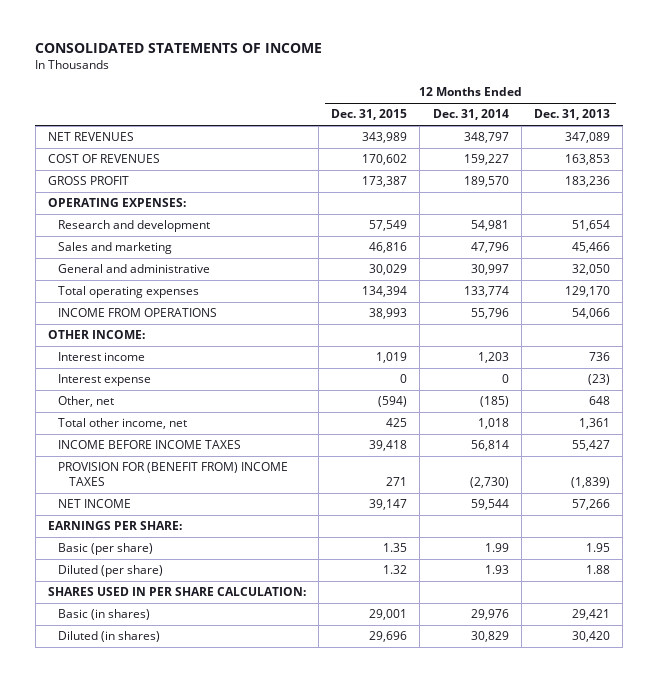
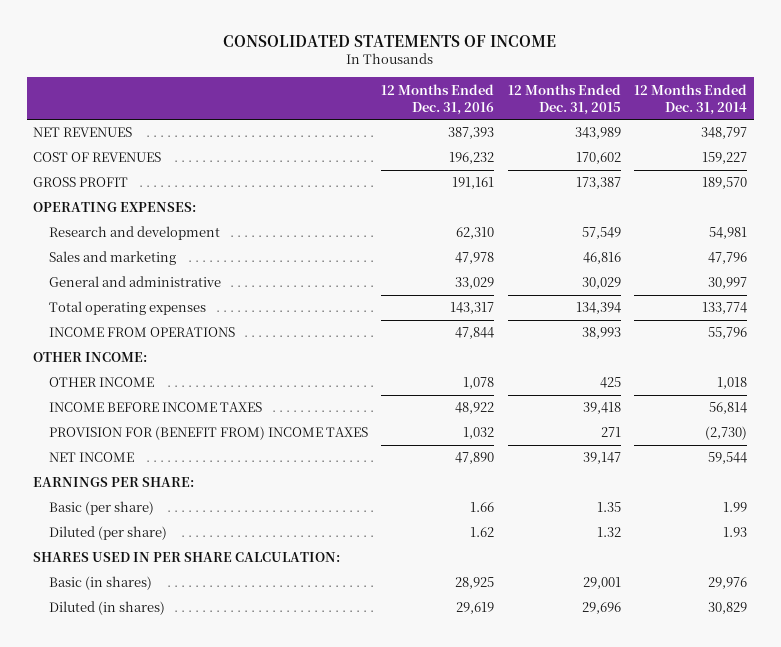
[533,109,610,121] Dec. 31, 2013 -> none
none -> [381,83,495,115] 12 Months Ended Dec. 31, 2016
[58,352,146,362] Interest income -> none
[58,374,152,387] Interest expense -> none
[58,396,115,408] Other, net -> none
[58,418,188,430] Total other income, net -> [48,377,154,388] OTHER INCOME

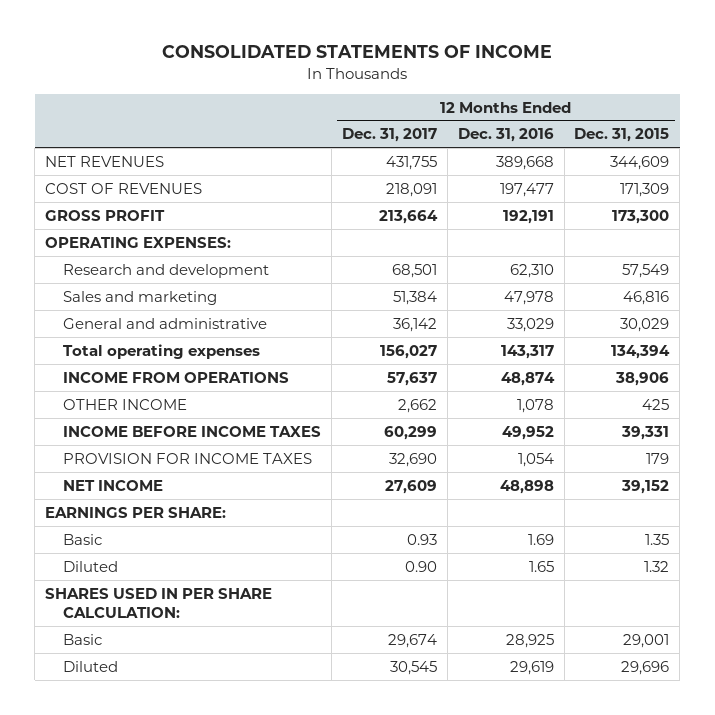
[634,83,748,115] 12 Months Ended Dec. 31, 2014 -> none
none -> [342,128,438,143] Dec. 31, 2017
[448,127,495,140] 387,393 -> [495,155,554,170] 389,668
[574,127,621,140] 343,989 -> [610,155,670,170] 344,609
[449,152,495,165] 196,232 -> [499,182,554,197] 197,477
[575,152,621,165] 170,602 -> [620,182,670,197] 171,309
[452,177,495,190] 191,161 -> [502,209,554,224] 192,191
[575,177,621,190] 173,387 -> [612,209,670,224] 173,300
[33,352,148,363] OTHER INCOME: -> none
[455,327,495,340] 47,844 -> [500,371,555,386] 48,874
[581,327,621,340] 38,993 -> [615,371,670,386] 38,906
[455,402,495,415] 48,922 -> [501,425,554,440] 49,952
[582,402,621,415] 39,418 -> [621,425,670,440] 39,331
[48,426,368,441] PROVISION FOR (BENEFIT FROM) INCOME TAXES -> [63,452,313,464] PROVISION FOR INCOME TAXES
[463,427,495,440] 1,032 -> [517,452,554,467] 1,054
[600,427,621,438] 271 -> [646,452,670,464] 179
[455,452,495,465] 47,890 -> [499,479,554,494] 48,898
[582,452,621,465] 39,147 -> [621,479,670,494] 39,152
[48,501,154,516] Basic (per share) -> [63,533,103,545] Basic
[470,502,495,513] 1.66 -> [527,533,554,545] 1.69
[48,526,167,541] Diluted (per share) -> [63,560,119,572] Diluted
[470,527,495,538] 1.62 -> [528,560,554,572] 1.65
[48,576,152,591] Basic (in shares) -> [63,633,103,645] Basic
[48,601,165,616] Diluted (in shares) -> [63,660,119,672] Diluted

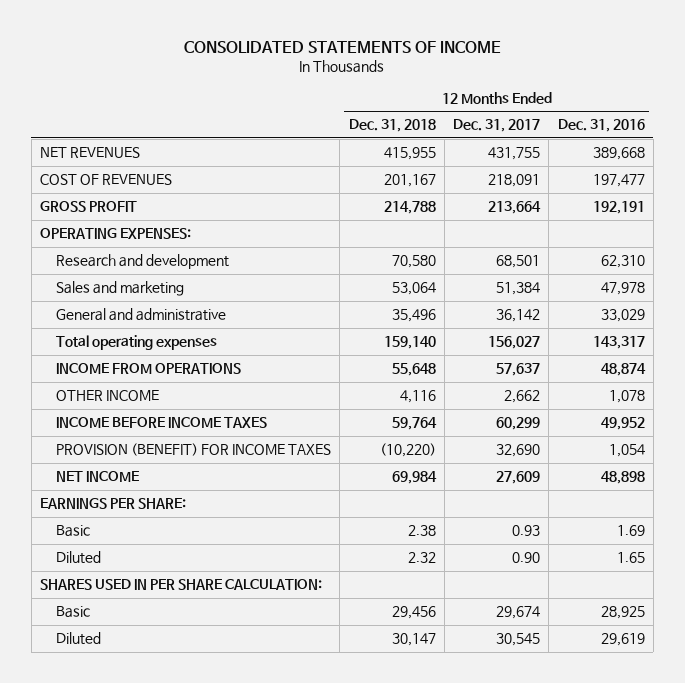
[574,128,670,143] Dec. 31, 2015 -> none
none -> [348,119,436,133] Dec. 31, 2018
[63,452,313,464] PROVISION FOR INCOME TAXES -> [56,443,332,457] PROVISION (BENEFIT) FOR INCOME TAXES

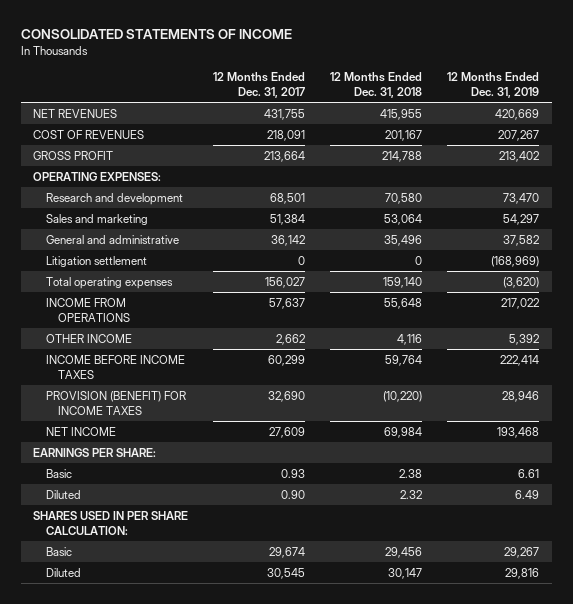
[557,119,645,133] Dec. 31, 2016 -> none
none -> [447,71,540,98] 12 Months Ended Dec. 31, 2019
none -> [45,255,147,267] Litigation settlement

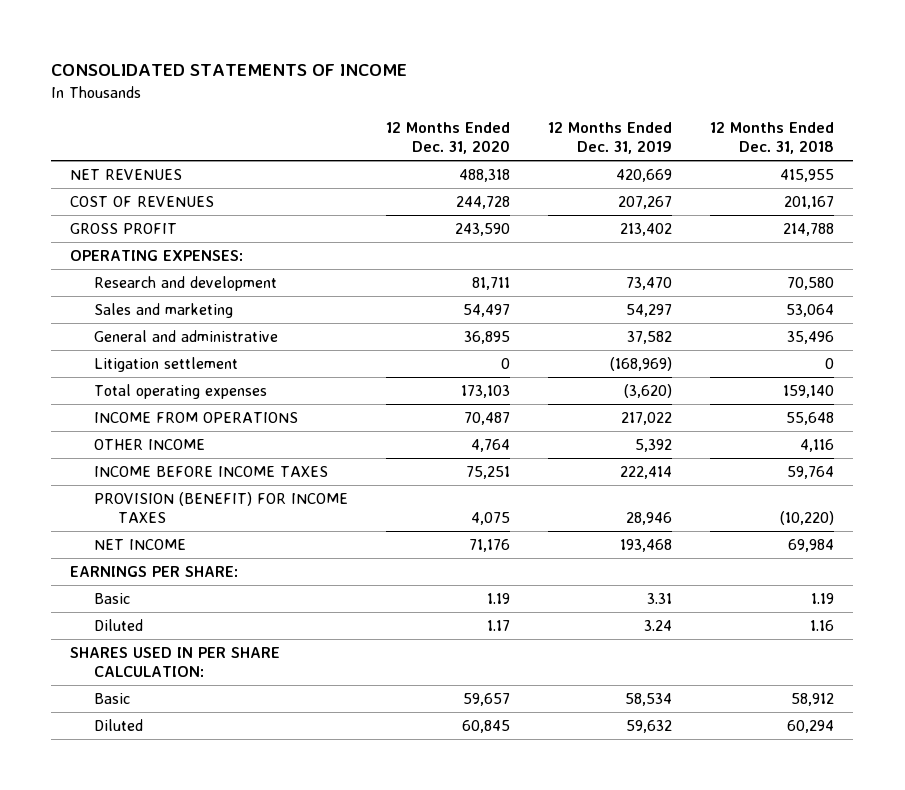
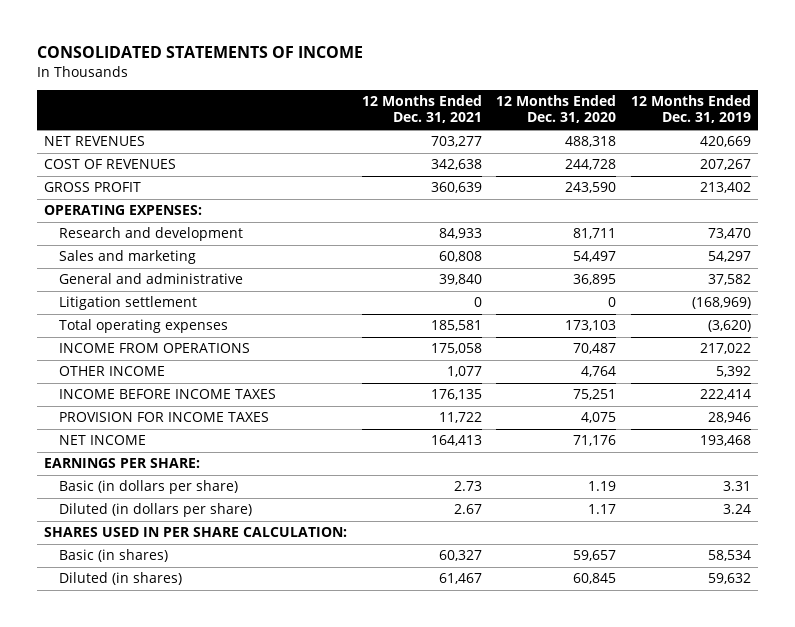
[710,121,835,154] 12 Months Ended Dec. 31, 2018 -> none
none -> [361,95,482,124] 12 Months Ended Dec. 31, 2021
[94,492,349,524] PROVISION (BENEFIT) FOR INCOME TAXES -> [59,412,270,423] PROVISION FOR INCOME TAXES
[94,593,131,605] Basic -> [59,480,239,495] Basic (in dollars per share)
[94,619,144,632] Diluted -> [59,503,253,518] Diluted (in dollars per share)
[94,693,131,705] Basic -> [59,549,169,563] Basic (in shares)
[94,719,144,732] Diluted -> [59,572,183,586] Diluted (in shares)

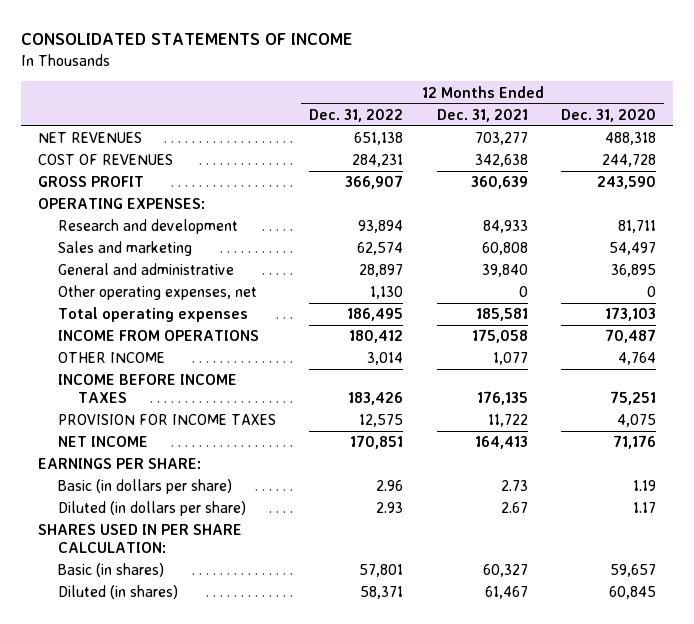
[630,95,751,124] 12 Months Ended Dec. 31, 2019 -> none
none -> [309,108,404,122] Dec. 31, 2022
[59,296,198,311] Litigation settlement -> none
none -> [58,285,258,301] Other operating expenses, net

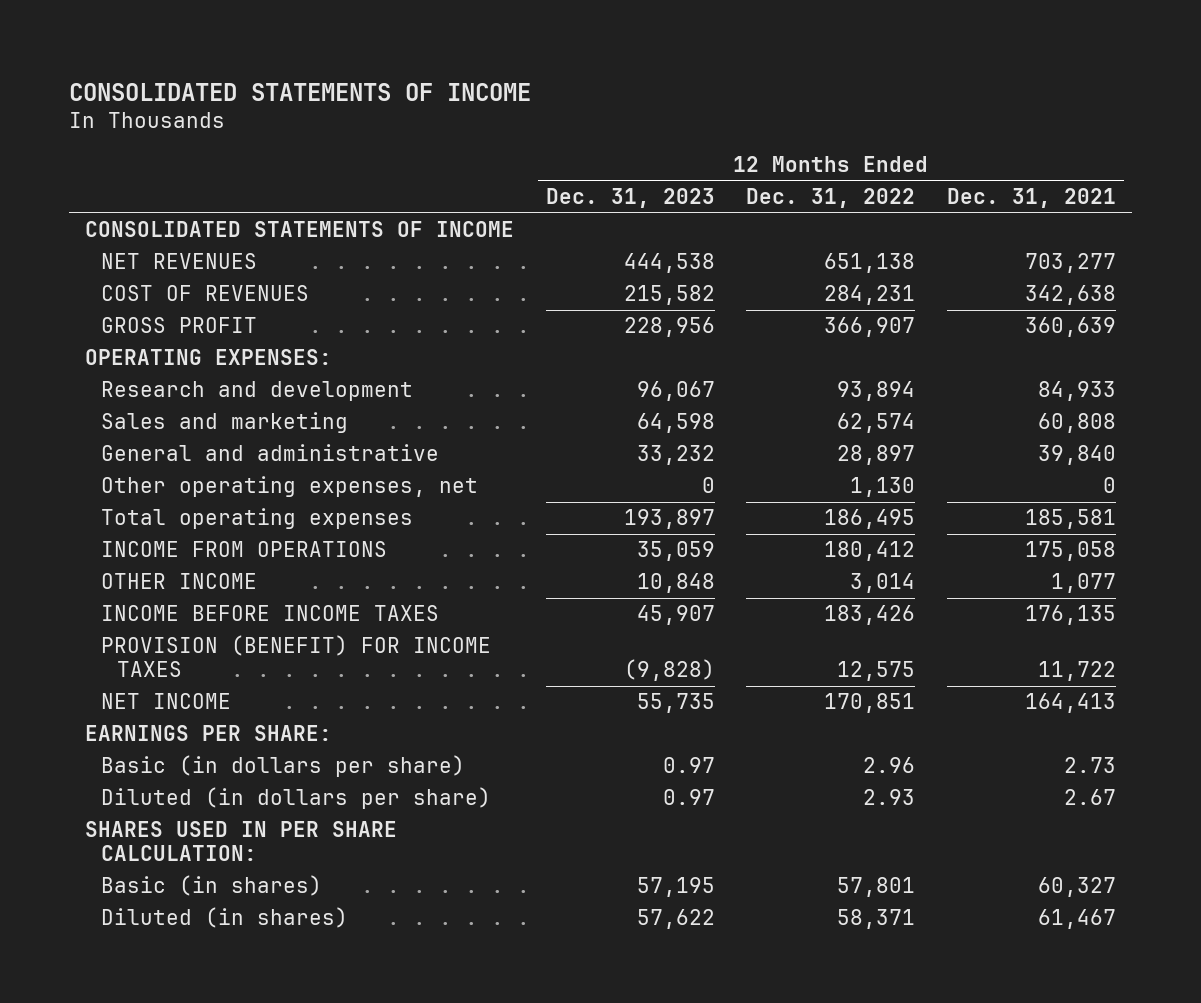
[561,108,657,122] Dec. 31, 2020 -> none
none -> [545,188,715,209] Dec. 31, 2023
none -> [85,221,515,238] CONSOLIDATED STATEMENTS OF INCOME
[58,414,277,426] PROVISION FOR INCOME TAXES -> [101,635,492,678] PROVISION (BENEFIT) FOR INCOME TAXES

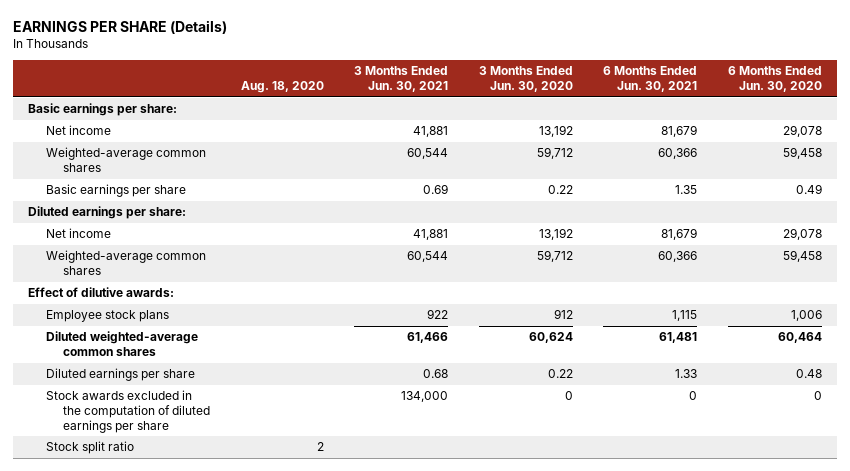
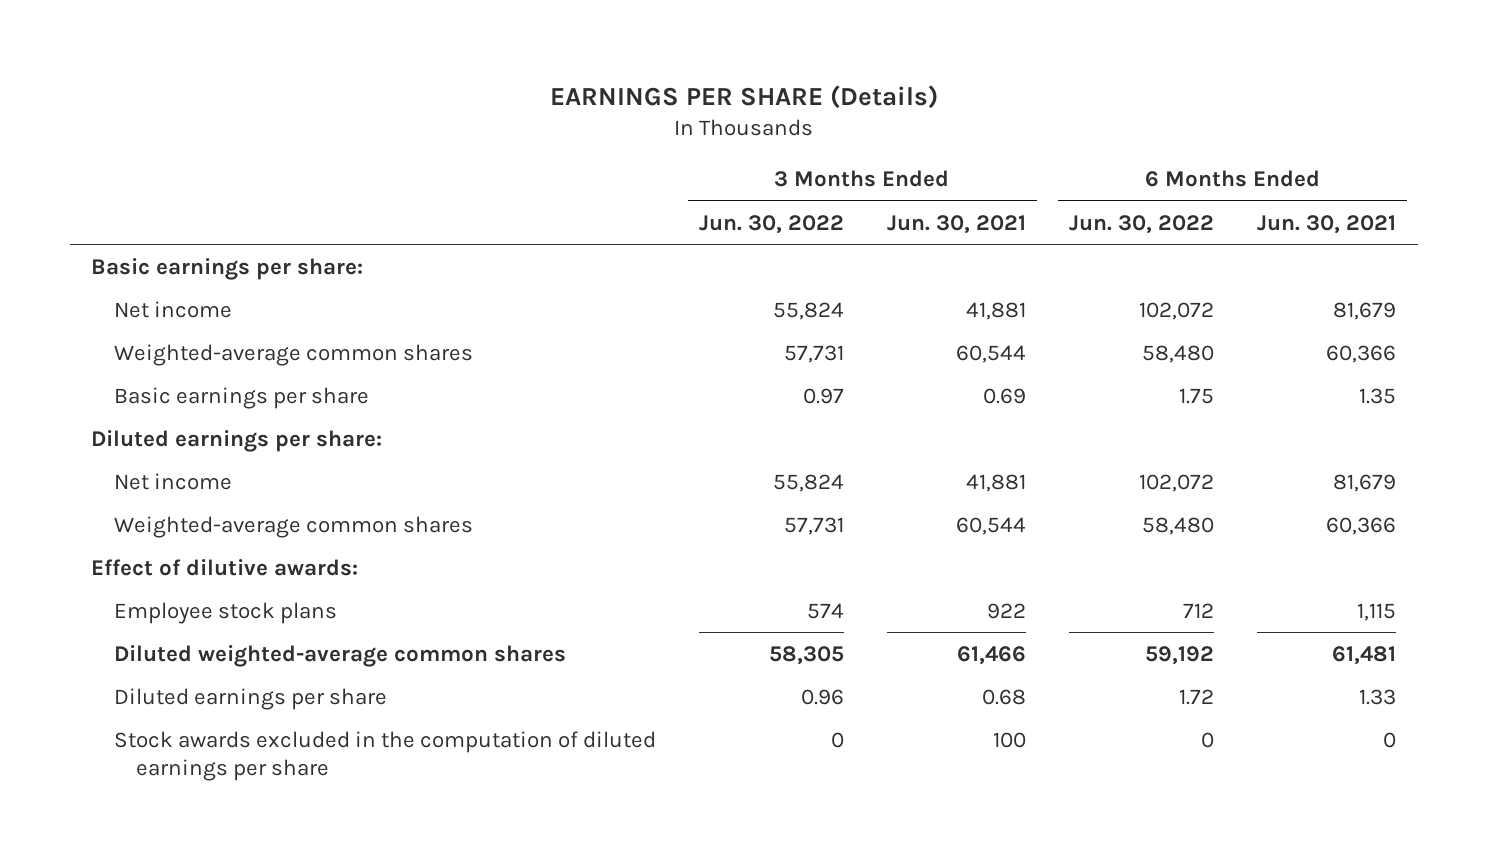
[240,81,324,94] Aug. 18, 2020 -> none
[478,66,573,93] 3 Months Ended Jun. 30, 2020 -> none
[727,66,822,93] 6 Months Ended Jun. 30, 2020 -> none
none -> [698,214,844,234] Jun. 30, 2022
none -> [1069,214,1215,234] Jun. 30, 2022
[45,441,134,455] Stock split ratio -> none
[401,391,449,403] 134,000 -> [993,731,1027,748] 100

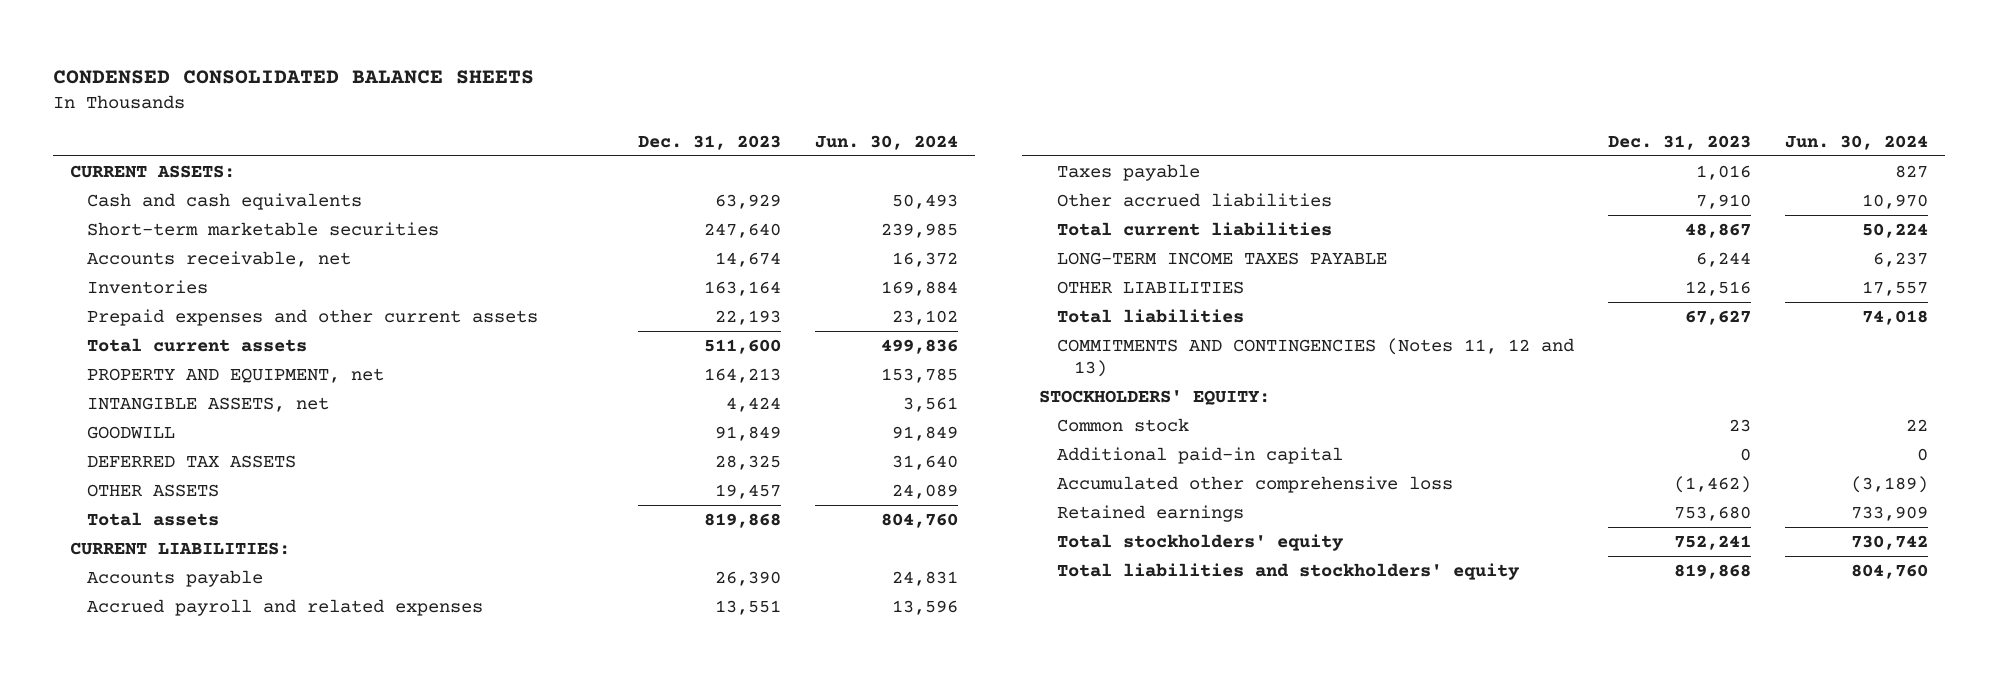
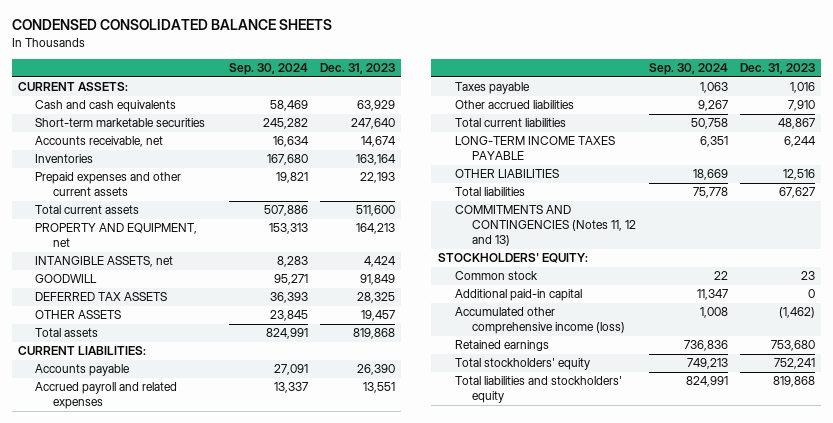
[815,134,959,150] Jun. 30, 2024 -> none
none -> [228,63,308,76] Sep. 30, 2024
[1056,475,1453,493] Accumulated other comprehensive loss -> [454,307,626,335] Accumulated other comprehensive income (loss)

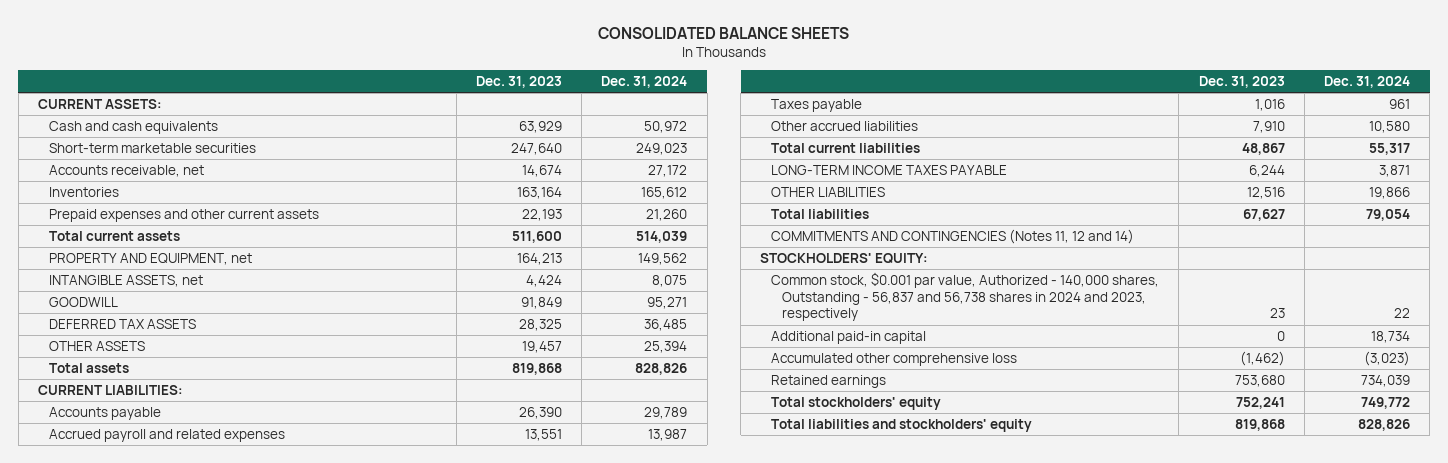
[11,19,332,31] CONDENSED CONSOLIDATED BALANCE SHEETS -> [597,26,849,39] CONSOLIDATED BALANCE SHEETS
[228,63,308,76] Sep. 30, 2024 -> none
none -> [601,76,688,89] Dec. 31, 2024
[454,205,637,247] COMMITMENTS AND CONTINGENCIES (Notes 11, 12 and 13) -> [771,228,1135,244] COMMITMENTS AND CONTINGENCIES (Notes 11, 12 and 14)
[454,271,538,281] Common stock -> [771,271,1160,322] Common stock, $0.001 par value, Authorized - 140,000 shares, Outstanding - 56,837 and 56,738 shares in 2024 and 2023, respectively
[454,307,626,335] Accumulated other comprehensive income (loss) -> [771,352,1018,366] Accumulated other comprehensive loss

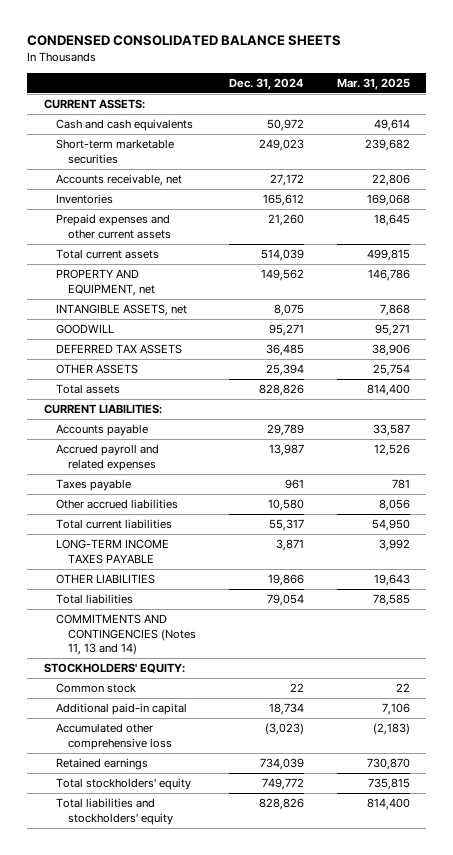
[597,26,849,39] CONSOLIDATED BALANCE SHEETS -> [27,35,342,47] CONDENSED CONSOLIDATED BALANCE SHEETS
[476,76,563,89] Dec. 31, 2023 -> none
none -> [336,77,410,90] Mar. 31, 2025
[771,228,1135,244] COMMITMENTS AND CONTINGENCIES (Notes 11, 12 and 14) -> [55,614,196,656] COMMITMENTS AND CONTINGENCIES (Notes 11, 13 and 14)
[771,271,1160,322] Common stock, $0.001 par value, Authorized - 140,000 shares, Outstanding - 56,837 and 56,738 shares in 2024 and 2023, respectively -> [55,683,136,694] Common stock

